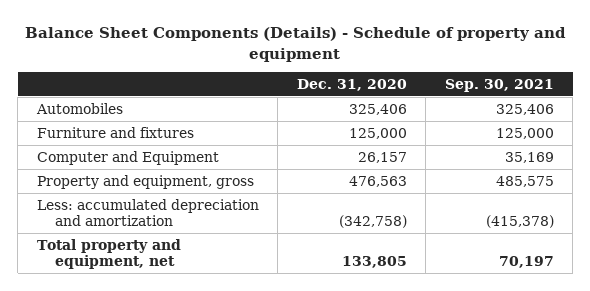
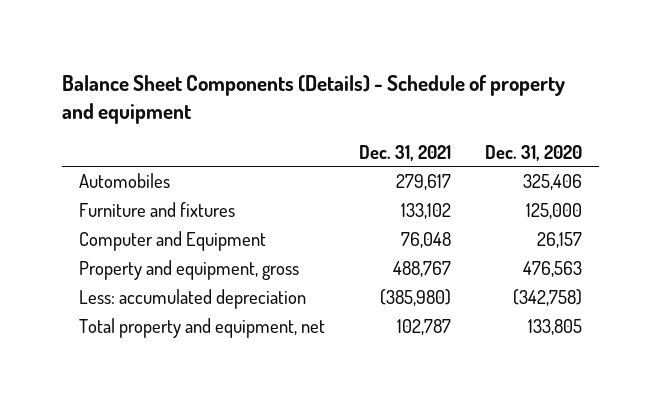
[444,78,554,92] Sep. 30, 2021 -> none
none -> [358,144,451,161] Dec. 31, 2021
[36,198,259,227] Less: accumulated depreciation and amortization -> [79,289,307,310] Less: accumulated depreciation

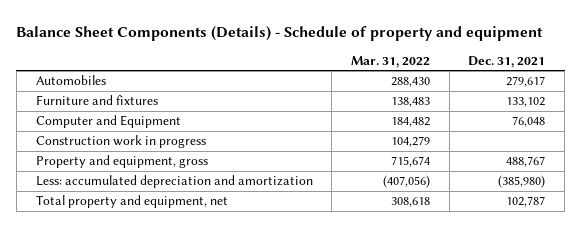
[484,144,582,161] Dec. 31, 2020 -> none
none -> [351,55,431,68] Mar. 31, 2022
none -> [35,135,206,149] Construction work in progress
[79,289,307,310] Less: accumulated depreciation -> [35,175,313,189] Less: accumulated depreciation and amortization

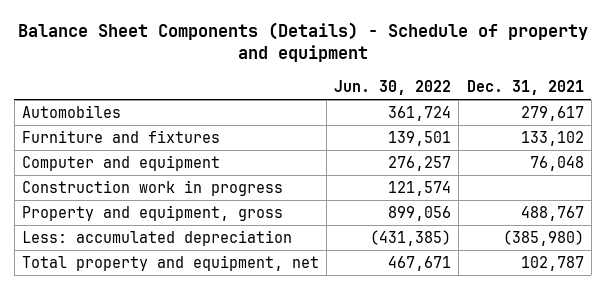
[351,55,431,68] Mar. 31, 2022 -> none
none -> [334,79,452,95] Jun. 30, 2022
[35,115,181,129] Computer and Equipment -> [21,154,220,171] Computer and equipment
[35,175,313,189] Less: accumulated depreciation and amortization -> [21,229,292,246] Less: accumulated depreciation

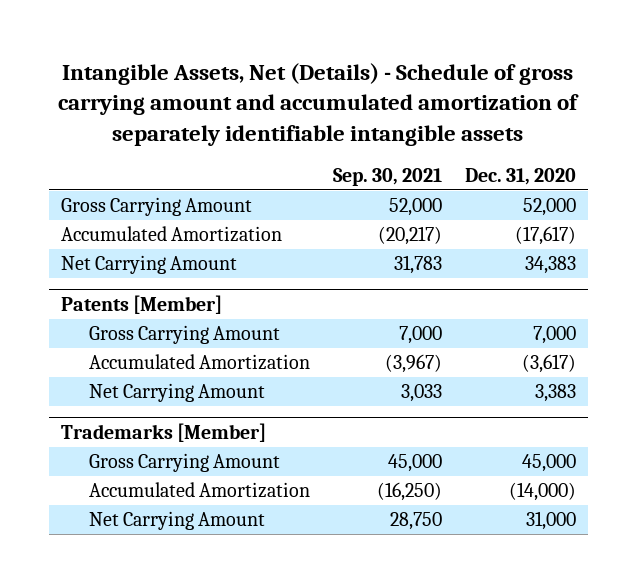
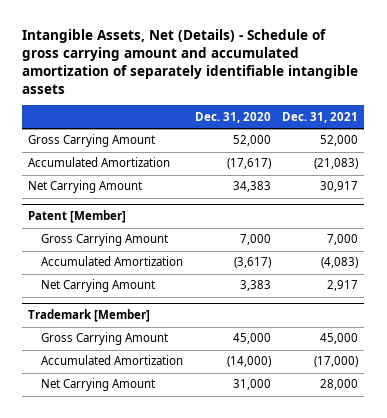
[332,167,442,186] Sep. 30, 2021 -> none
none -> [282,111,359,123] Dec. 31, 2021
[60,294,222,314] Patents [Member] -> [28,210,127,224] Patent [Member]
[60,422,266,442] Trademarks [Member] -> [28,309,151,323] Trademark [Member]

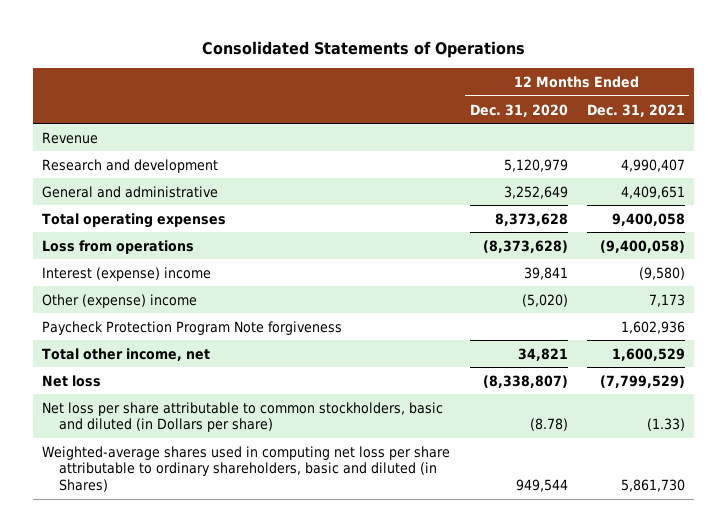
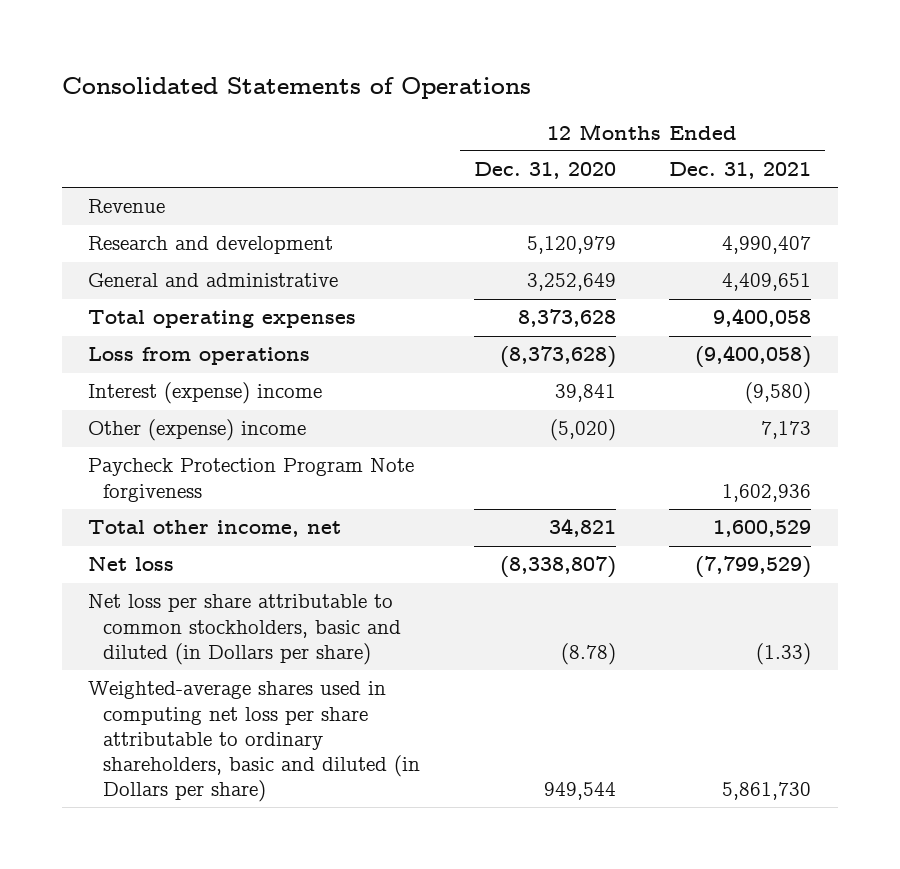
[42,445,451,493] Weighted-average shares used in computing net loss per share attributable to ordinary shareholders, basic and diluted (in Shares) -> [88,681,420,803] Weighted-average shares used in computing net loss per share attributable to ordinary shareholders, basic and diluted (in Dollars per share)

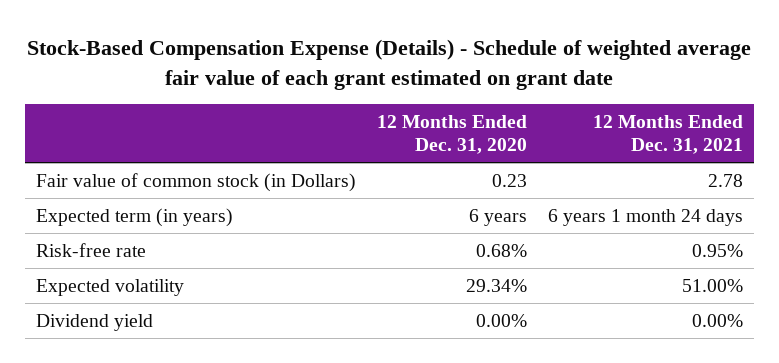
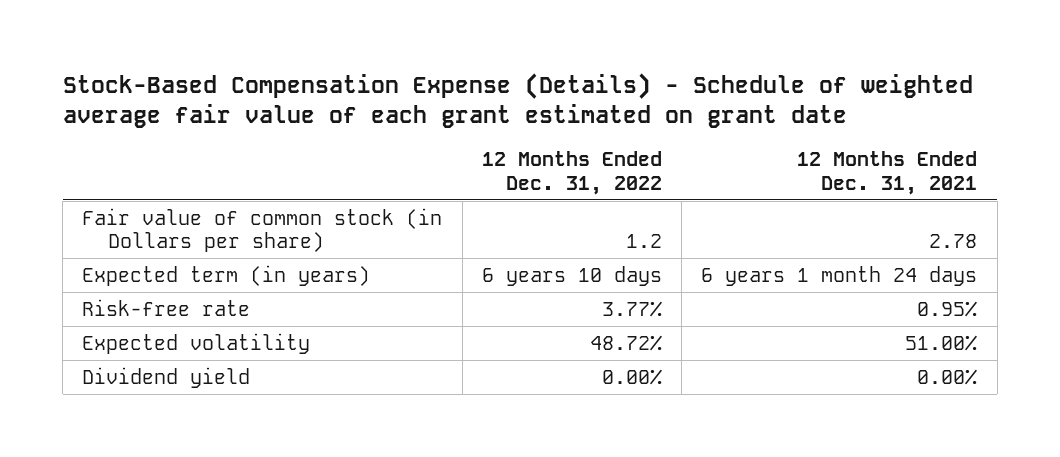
[376,115,527,154] 12 Months Ended Dec. 31, 2020 -> none
none -> [481,151,662,195] 12 Months Ended Dec. 31, 2022
[35,172,356,192] Fair value of common stock (in Dollars) -> [82,207,443,253] Fair value of common stock (in Dollars per share)

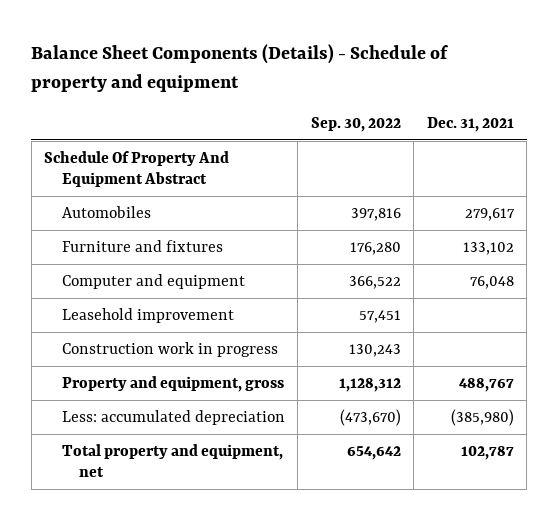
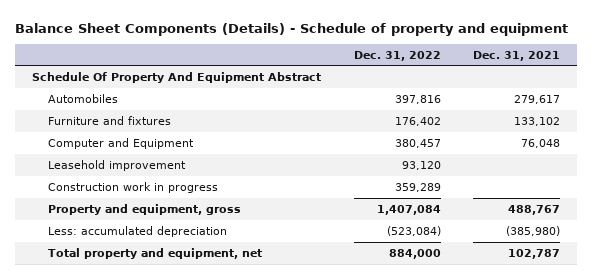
[310,116,401,132] Sep. 30, 2022 -> none
none -> [353,50,441,61] Dec. 31, 2022
[61,274,245,290] Computer and equipment -> [48,137,195,149] Computer and Equipment

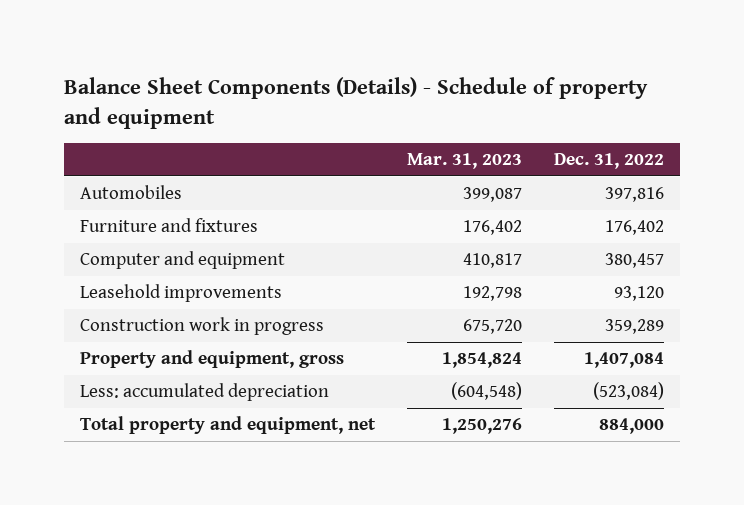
[473,50,561,61] Dec. 31, 2021 -> none
none -> [407,153,523,170] Mar. 31, 2023
[31,71,321,83] Schedule Of Property And Equipment Abstract -> none
[48,137,195,149] Computer and Equipment -> [80,251,286,270] Computer and equipment
[48,159,187,171] Leasehold improvement -> [80,284,283,303] Leasehold improvements

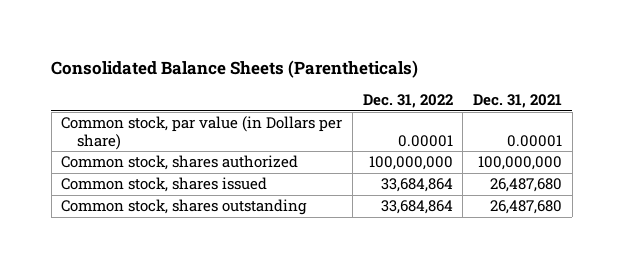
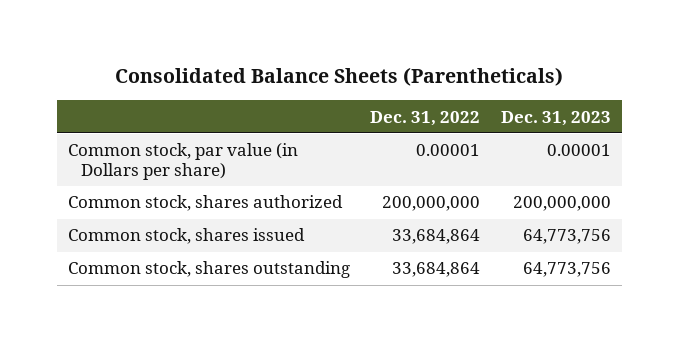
[473,94,563,109] Dec. 31, 2021 -> none
none -> [501,110,612,126] Dec. 31, 2023
[368,156,453,171] 100,000,000 -> [382,196,481,212] 200,000,000

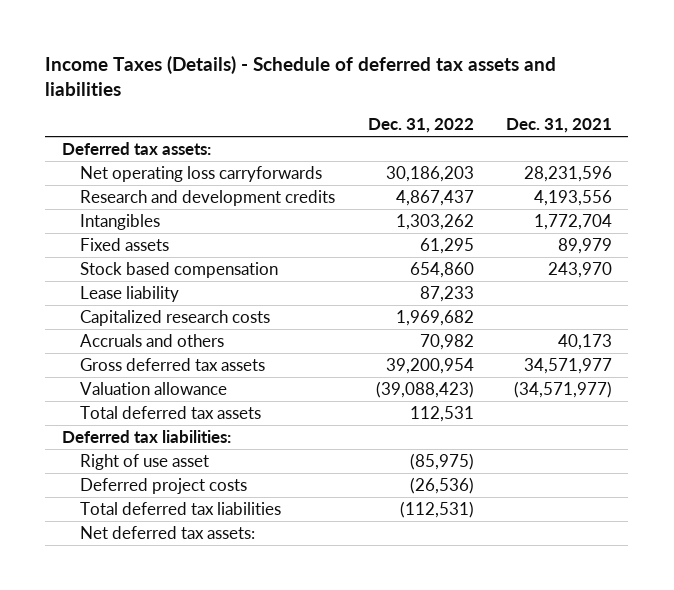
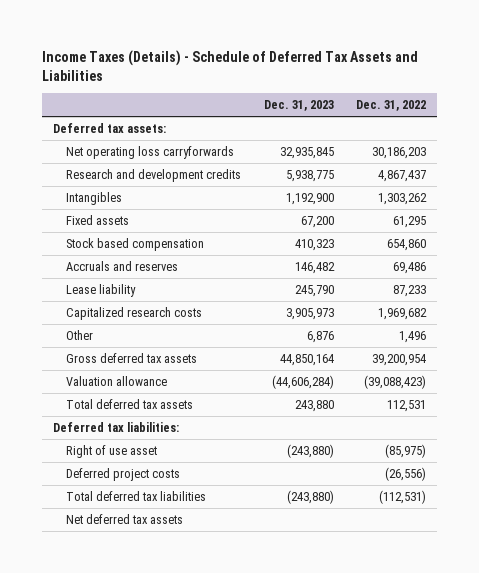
[45,55,557,96] Income Taxes (Details) - Schedule of deferred tax assets and liabilities -> [42,49,419,81] Income Taxes (Details) - Schedule of Deferred Tax Assets and Liabilities
[506,118,613,134] Dec. 31, 2021 -> none
none -> [263,100,334,112] Dec. 31, 2023
none -> [66,260,179,271] Accruals and reserves
[80,333,225,347] Accruals and others -> none
none -> [66,329,94,340] Other
[409,476,474,494] (26,536) -> [384,466,426,481] (26,556)
[80,525,256,539] Net deferred tax assets: -> [66,513,184,524] Net deferred tax assets

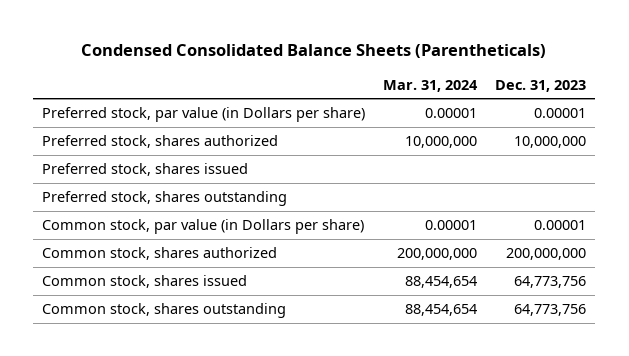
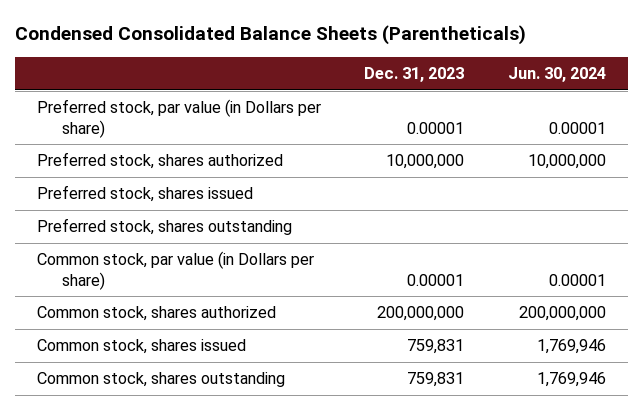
[383,79,479,92] Mar. 31, 2024 -> none
none -> [507,67,606,83] Jun. 30, 2024
[514,276,587,289] 64,773,756 -> [407,339,465,355] 759,831
[514,304,587,317] 64,773,756 -> [407,372,465,388] 759,831

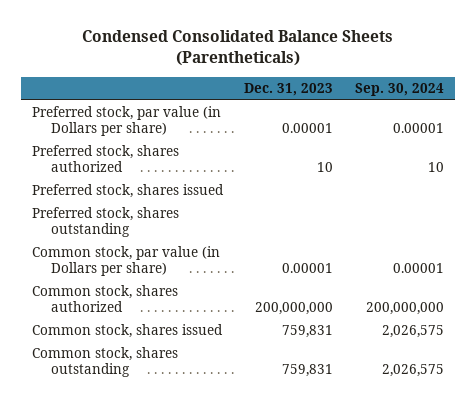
[507,67,606,83] Jun. 30, 2024 -> none
none -> [354,83,444,97] Sep. 30, 2024
[386,154,465,170] 10,000,000 -> [317,162,334,173] 10

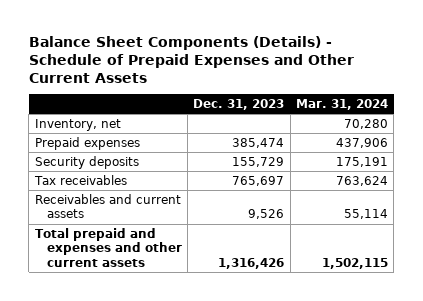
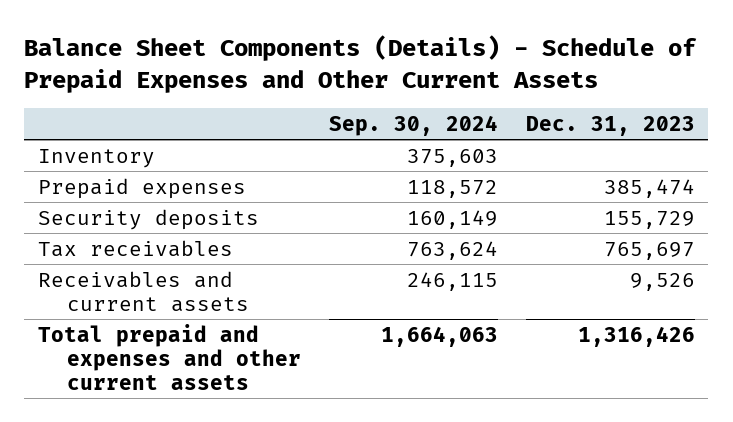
[295,98,388,110] Mar. 31, 2024 -> none
none -> [328,115,498,137] Sep. 30, 2024
[34,118,121,131] Inventory, net -> [38,148,156,168] Inventory

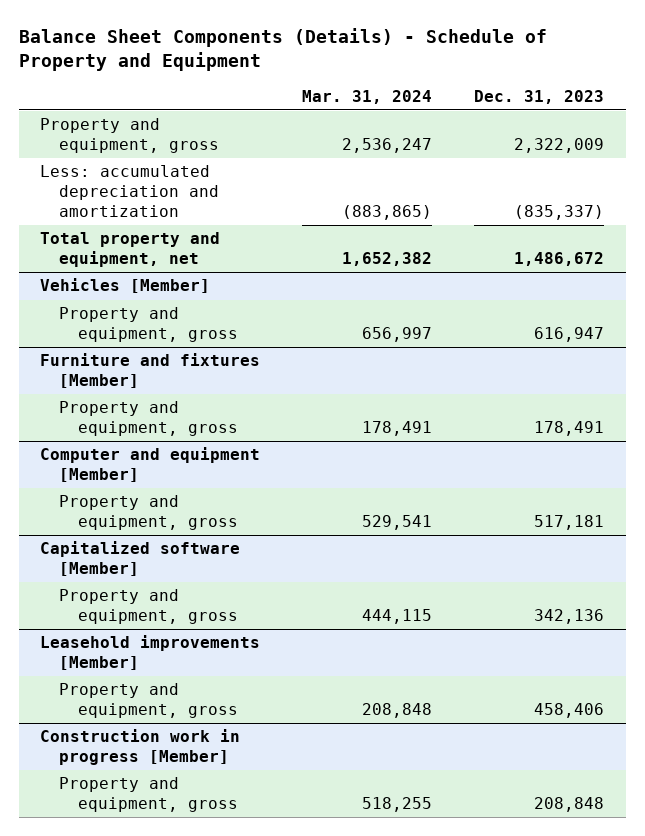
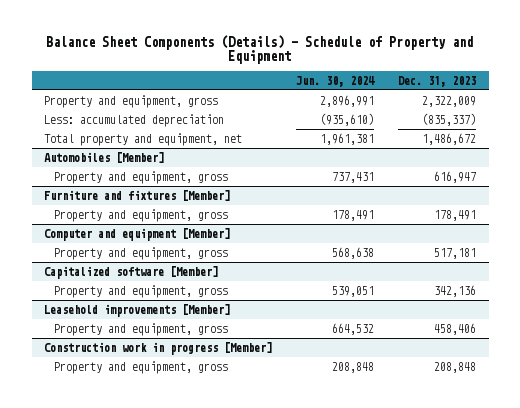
[302,89,433,104] Mar. 31, 2024 -> none
none -> [296,75,376,87] Jun. 30, 2024
[40,165,219,217] Less: accumulated depreciation and amortization -> [44,113,225,127] Less: accumulated depreciation
[40,278,211,294] Vehicles [Member] -> [44,151,165,163] Automobiles [Member]

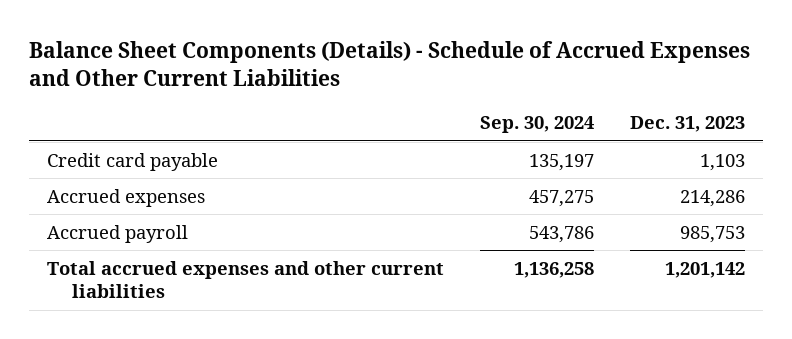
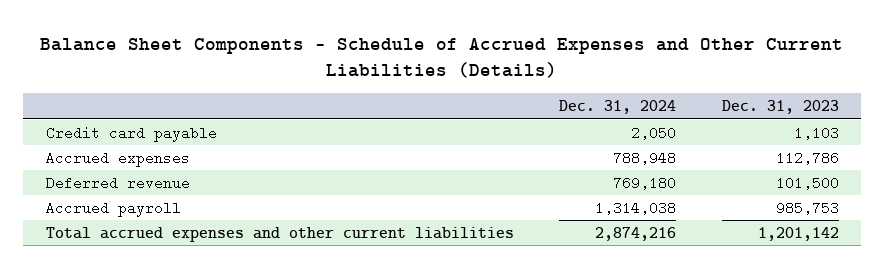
[29,40,751,87] Balance Sheet Components (Details) - Schedule of Accrued Expenses and Other Current Liabilities -> [40,37,844,79] Balance Sheet Components - Schedule of Accrued Expenses and Other Current Liabilities (Details)
[480,116,595,134] Sep. 30, 2024 -> none
none -> [559,100,677,115] Dec. 31, 2024
[680,189,746,207] 214,286 -> [775,150,839,165] 112,786
none -> [46,175,191,190] Deferred revenue

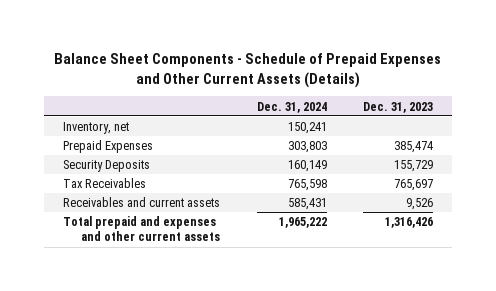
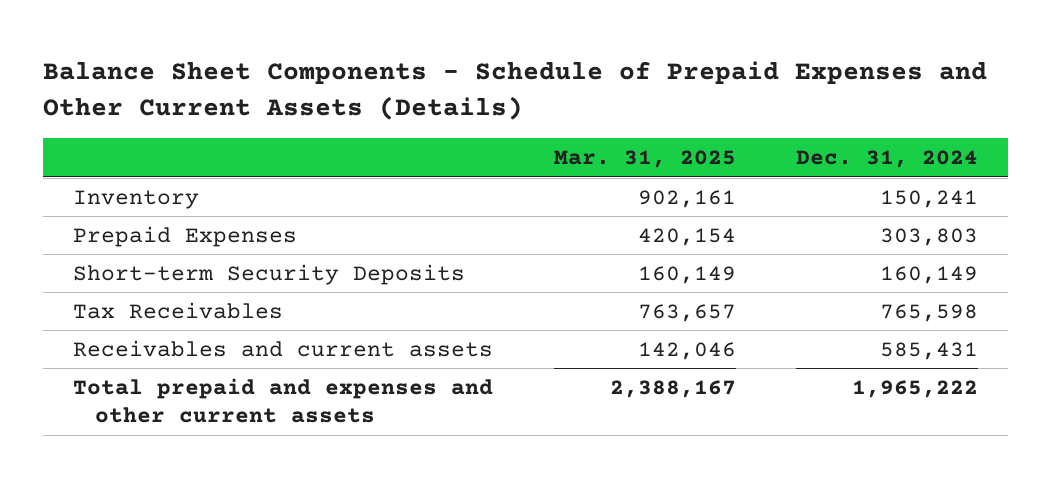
[363,101,434,113] Dec. 31, 2023 -> none
none -> [553,150,736,169] Mar. 31, 2025
[62,122,129,135] Inventory, net -> [73,189,200,209] Inventory
[62,160,150,173] Security Deposits -> [73,263,466,285] Short-term Security Deposits

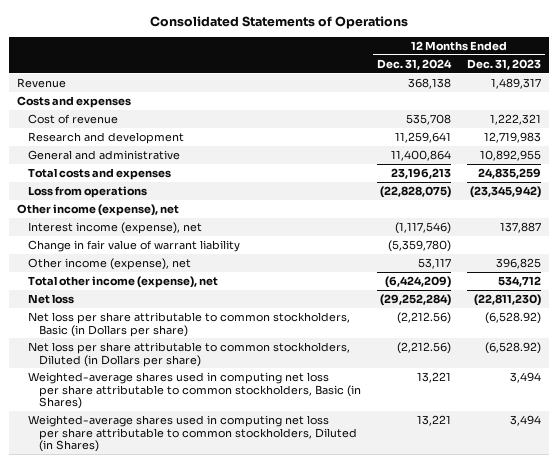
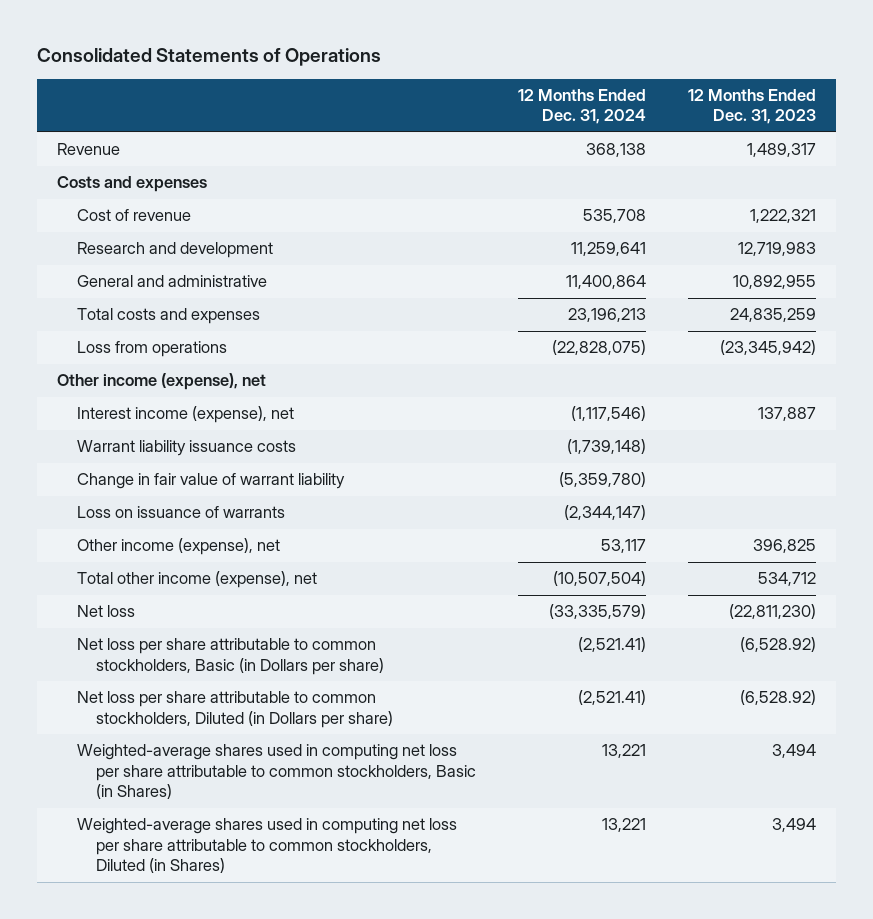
none -> [76,440,296,457] Warrant liability issuance costs
none -> [76,506,285,519] Loss on issuance of warrants
[384,275,451,288] (6,424,209) -> [552,571,646,587] (10,507,504)
[379,293,451,306] (29,252,284) -> [548,604,646,620] (33,335,579)
[396,311,451,324] (2,212.56) -> [577,637,646,653] (2,521.41)
[396,341,451,354] (2,212.56) -> [577,690,646,706] (2,521.41)

